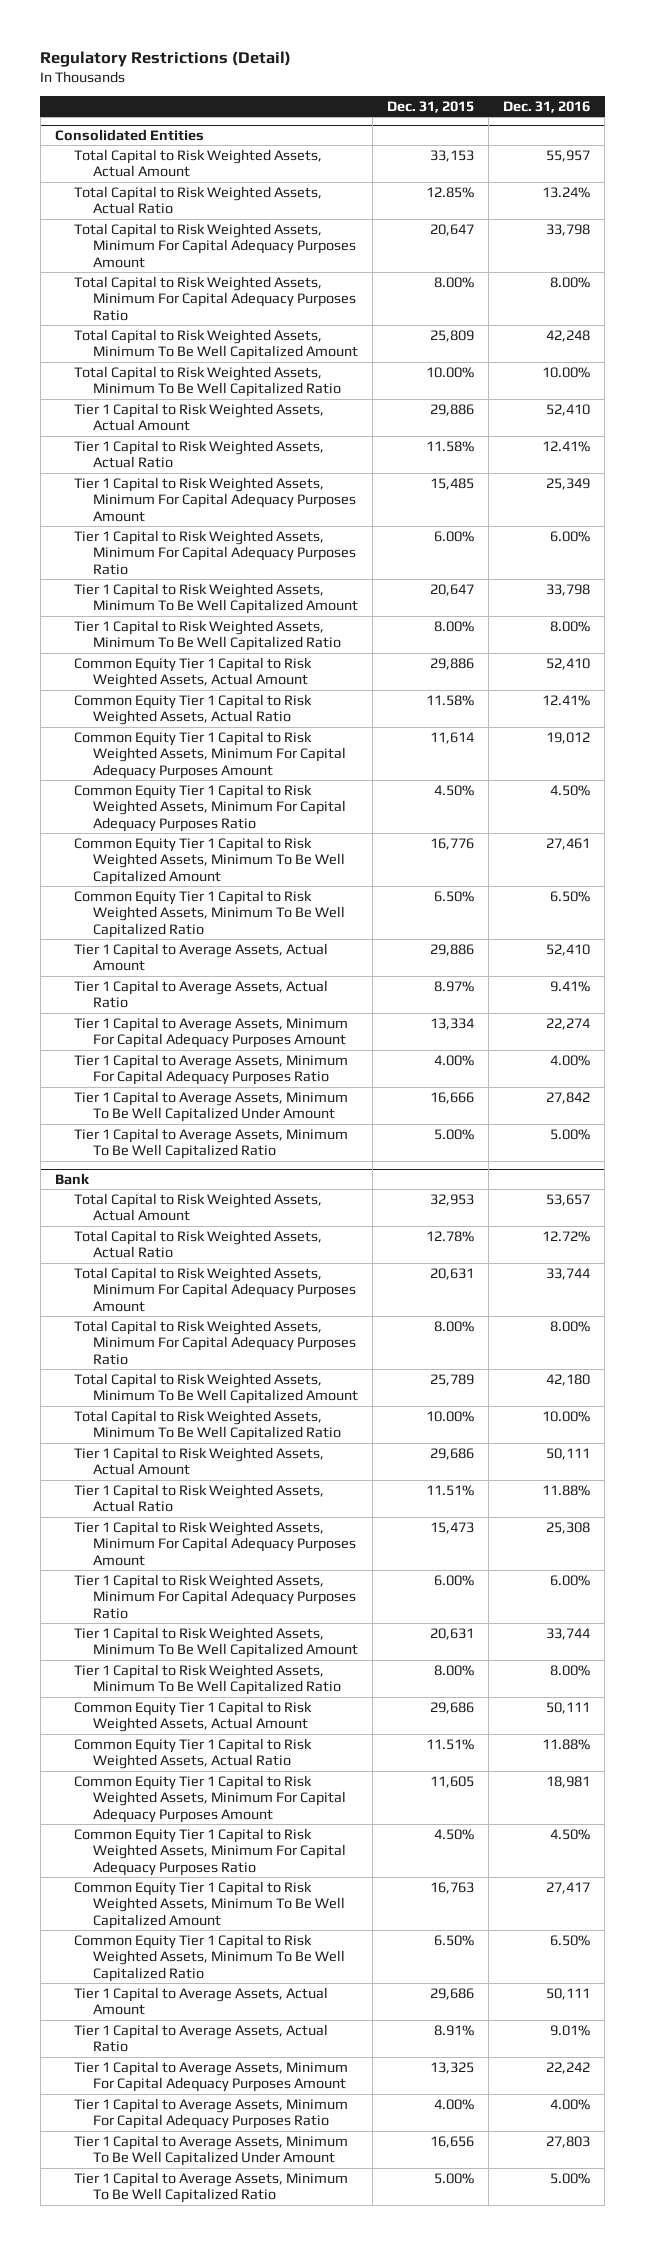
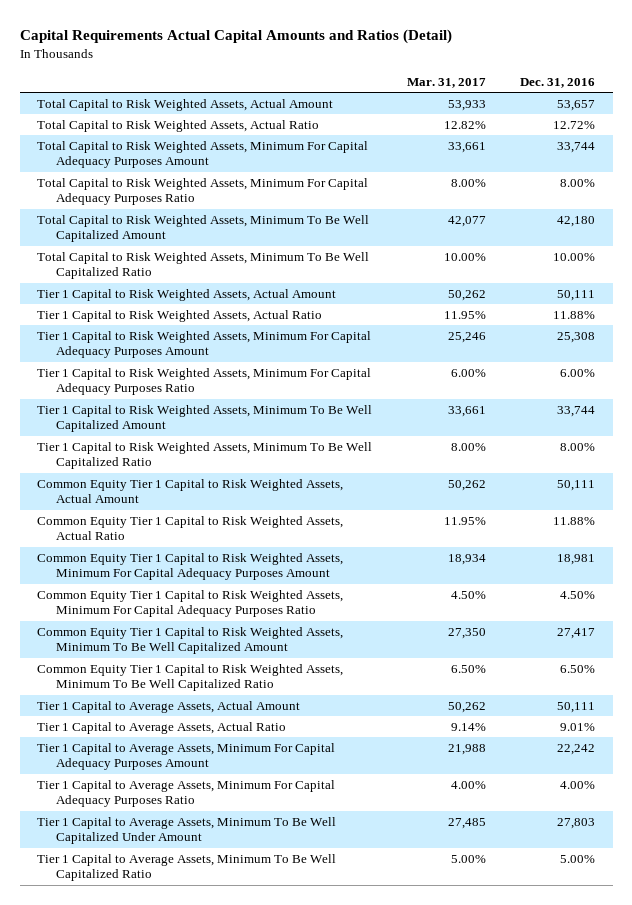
[40,50,292,67] Regulatory Restrictions (Detail) -> [19,28,452,44] Capital Requirements Actual Capital Amounts and Ratios (Detail)
[386,100,474,113] Dec. 31, 2015 -> none
none -> [406,77,486,88] Mar. 31, 2017
[55,129,205,142] Consolidated Entities -> none
[73,148,322,178] Total Capital to Risk Weighted Assets, Actual Amount -> none
[73,185,322,215] Total Capital to Risk Weighted Assets, Actual Ratio -> none
[73,222,356,268] Total Capital to Risk Weighted Assets, Minimum For Capital Adequacy Purposes Amount -> none
[73,275,356,321] Total Capital to Risk Weighted Assets, Minimum For Capital Adequacy Purposes Ratio -> none
[73,328,358,361] Total Capital to Risk Weighted Assets, Minimum To Be Well Capitalized Amount -> none
[73,365,341,398] Total Capital to Risk Weighted Assets, Minimum To Be Well Capitalized Ratio -> none
[73,402,324,432] Tier 1 Capital to Risk Weighted Assets, Actual Amount -> none
[73,439,324,469] Tier 1 Capital to Risk Weighted Assets, Actual Ratio -> none
[73,476,356,522] Tier 1 Capital to Risk Weighted Assets, Minimum For Capital Adequacy Purposes Amount -> none
[73,529,356,575] Tier 1 Capital to Risk Weighted Assets, Minimum For Capital Adequacy Purposes Ratio -> none
[73,582,358,615] Tier 1 Capital to Risk Weighted Assets, Minimum To Be Well Capitalized Amount -> none
[73,619,341,652] Tier 1 Capital to Risk Weighted Assets, Minimum To Be Well Capitalized Ratio -> none
[73,656,312,689] Common Equity Tier 1 Capital to Risk Weighted Assets, Actual Amount -> none
[73,693,312,726] Common Equity Tier 1 Capital to Risk Weighted Assets, Actual Ratio -> none
[73,730,346,779] Common Equity Tier 1 Capital to Risk Weighted Assets, Minimum For Capital Adequacy Purposes Amount -> none
[73,783,346,832] Common Equity Tier 1 Capital to Risk Weighted Assets, Minimum For Capital Adequacy Purposes Ratio -> none
[73,836,345,885] Common Equity Tier 1 Capital to Risk Weighted Assets, Minimum To Be Well Capitalized Amount -> none
[73,889,345,938] Common Equity Tier 1 Capital to Risk Weighted Assets, Minimum To Be Well Capitalized Ratio -> none
[73,942,328,972] Tier 1 Capital to Average Assets, Actual Amount -> none
[73,979,328,1009] Tier 1 Capital to Average Assets, Actual Ratio -> none
[73,1016,348,1049] Tier 1 Capital to Average Assets, Minimum For Capital Adequacy Purposes Amount -> none
[73,1053,348,1086] Tier 1 Capital to Average Assets, Minimum For Capital Adequacy Purposes Ratio -> none
[73,1090,348,1123] Tier 1 Capital to Average Assets, Minimum To Be Well Capitalized Under Amount -> none
[73,1127,348,1160] Tier 1 Capital to Average Assets, Minimum To Be Well Capitalized Ratio -> none
[55,1173,91,1186] Bank -> none

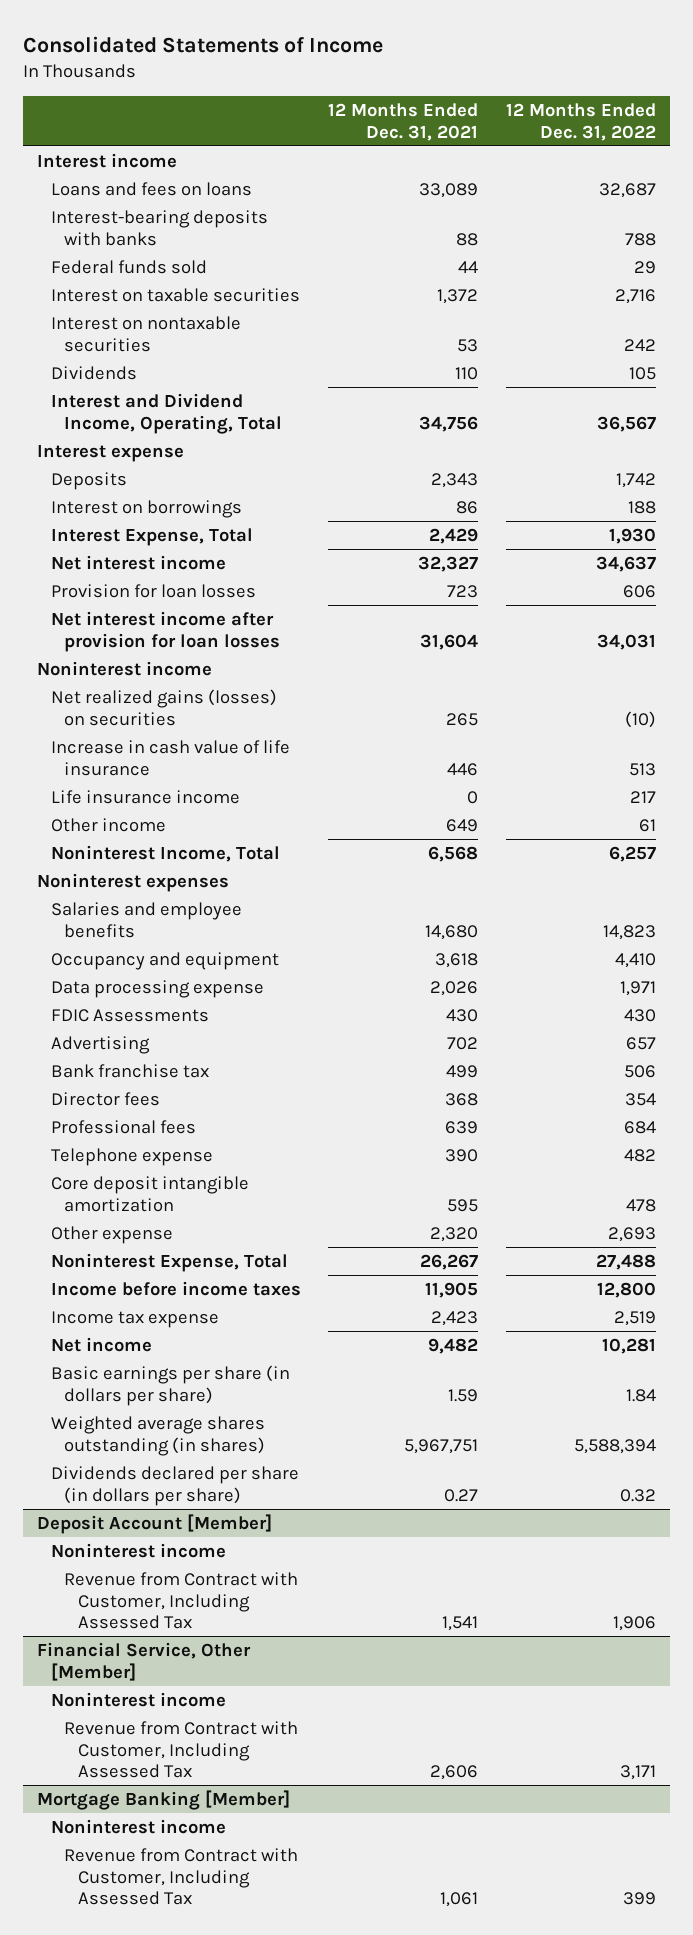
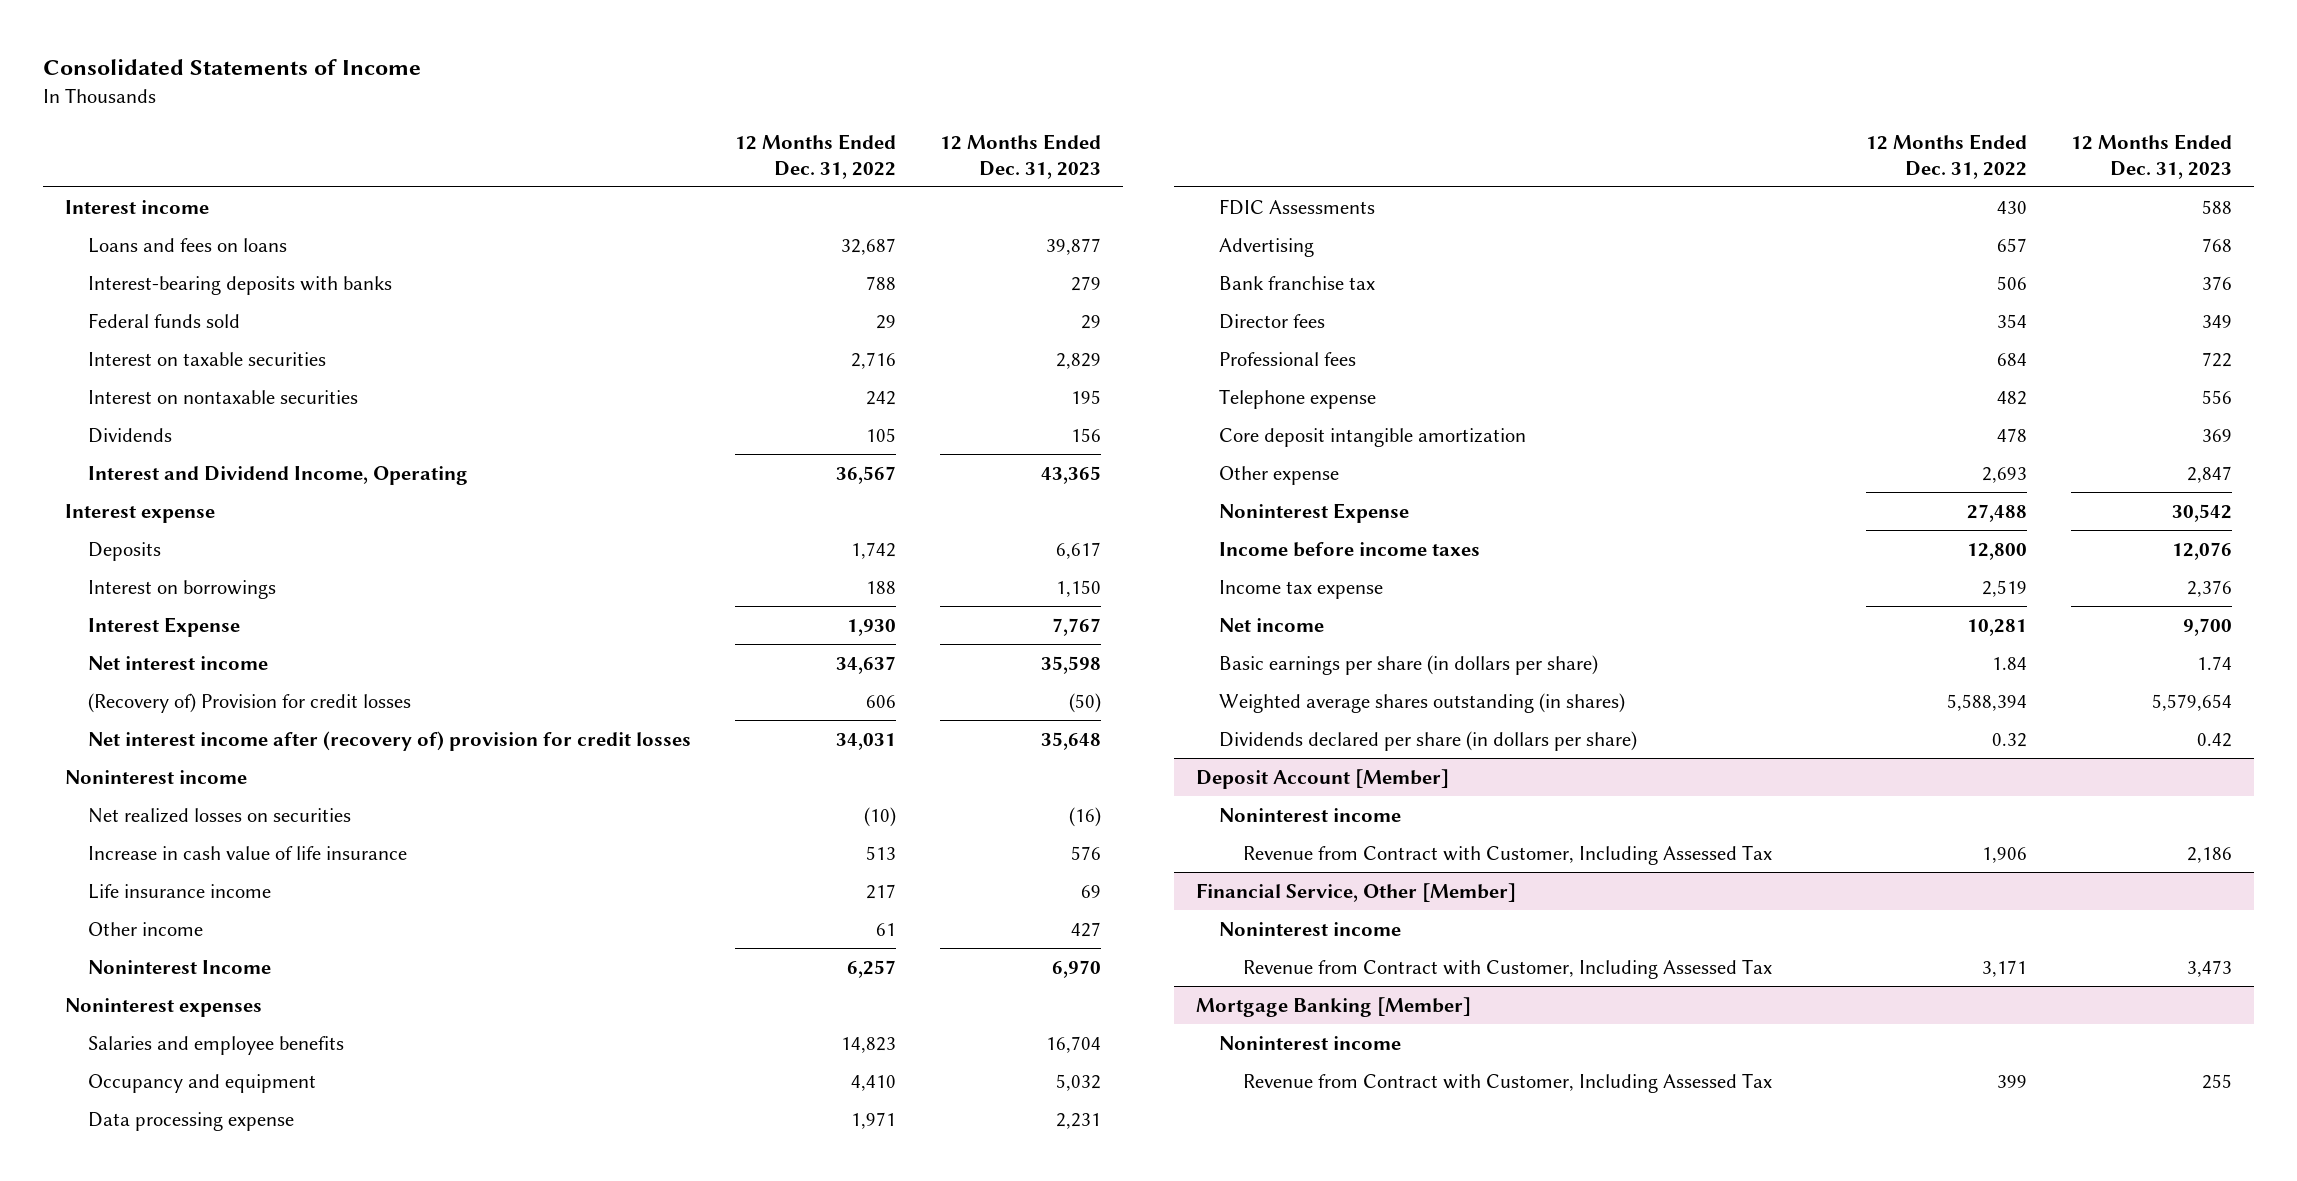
[328,103,479,141] 12 Months Ended Dec. 31, 2021 -> none
none -> [939,134,1101,179] 12 Months Ended Dec. 31, 2023
[50,392,283,434] Interest and Dividend Income, Operating, Total -> [88,465,469,485] Interest and Dividend Income, Operating
[50,527,253,546] Interest Expense, Total -> [88,616,241,637] Interest Expense
[50,583,256,598] Provision for loan losses -> none
none -> [88,692,412,713] (Recovery of) Provision for credit losses
[50,610,281,652] Net interest income after provision for loan losses -> [88,730,692,751] Net interest income after (recovery of) provision for credit losses
[50,688,277,726] Net realized gains (losses) on securities -> [88,807,352,823] Net realized losses on securities
[50,844,280,862] Noninterest Income, Total -> [88,959,272,974] Noninterest Income
[50,1252,288,1272] Noninterest Expense, Total -> [1219,502,1410,523] Noninterest Expense

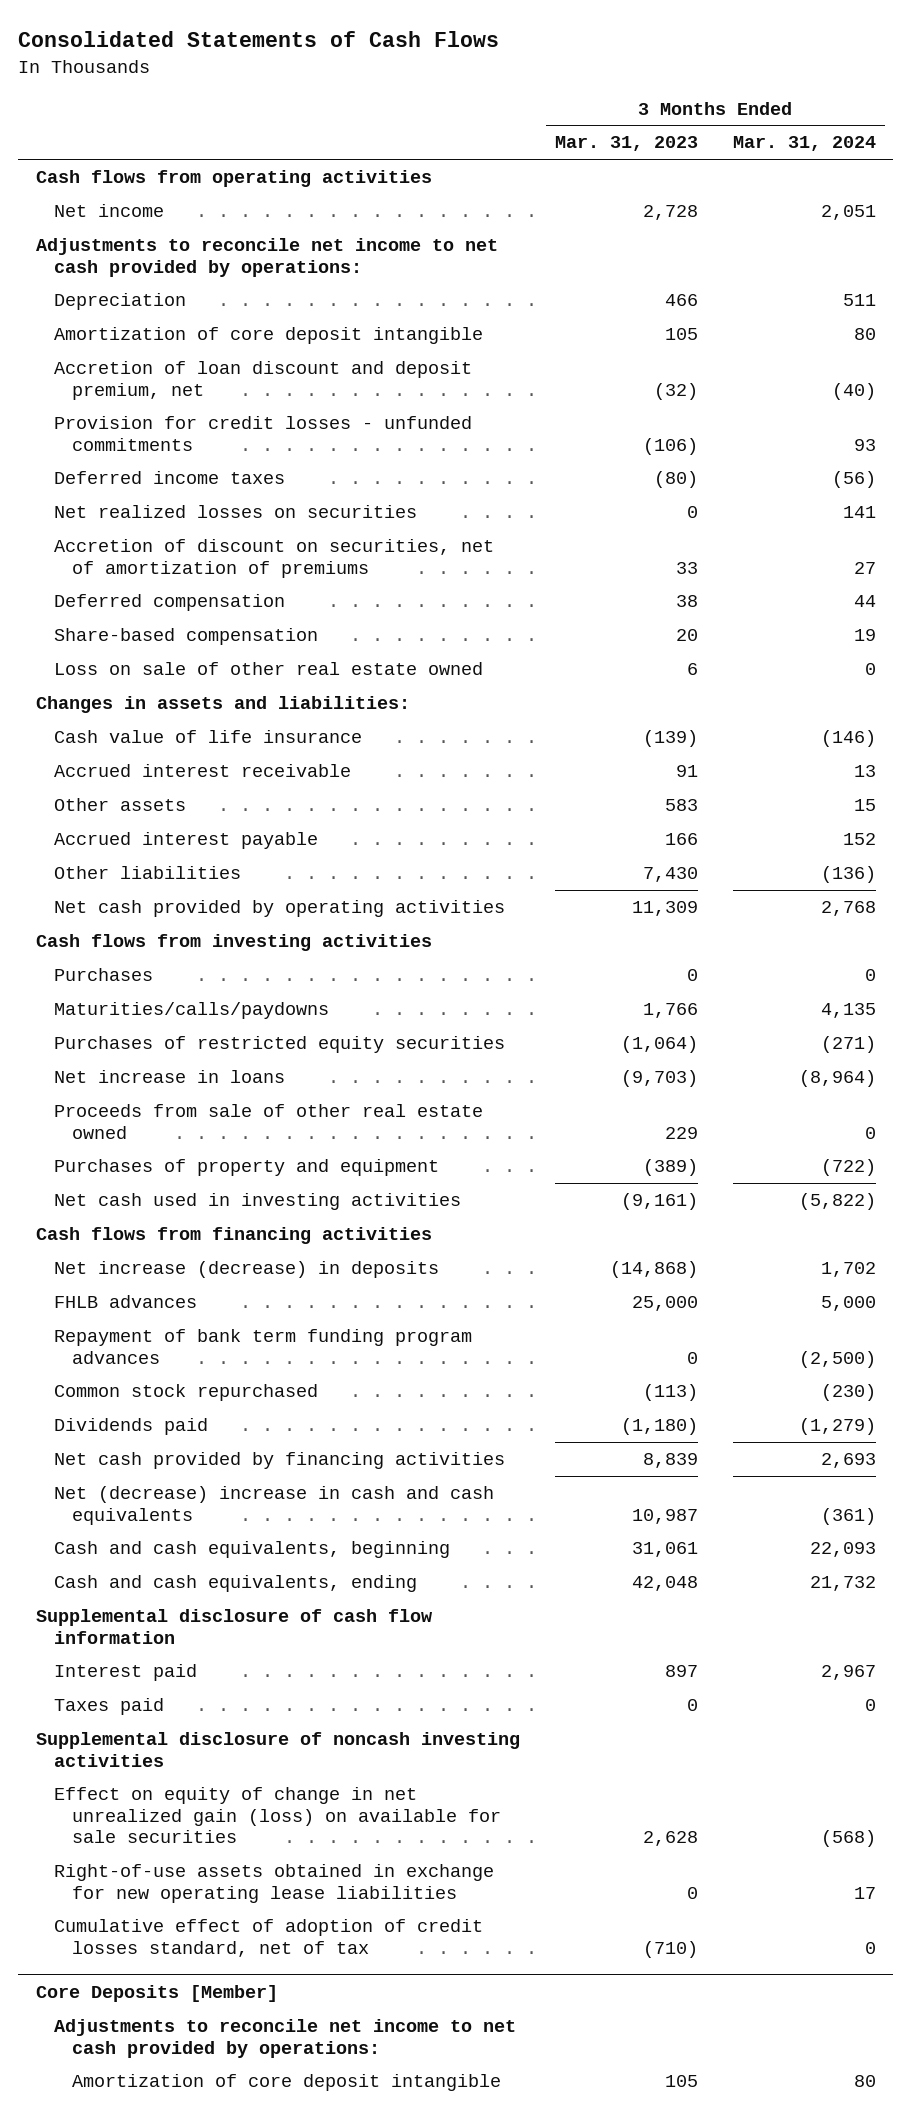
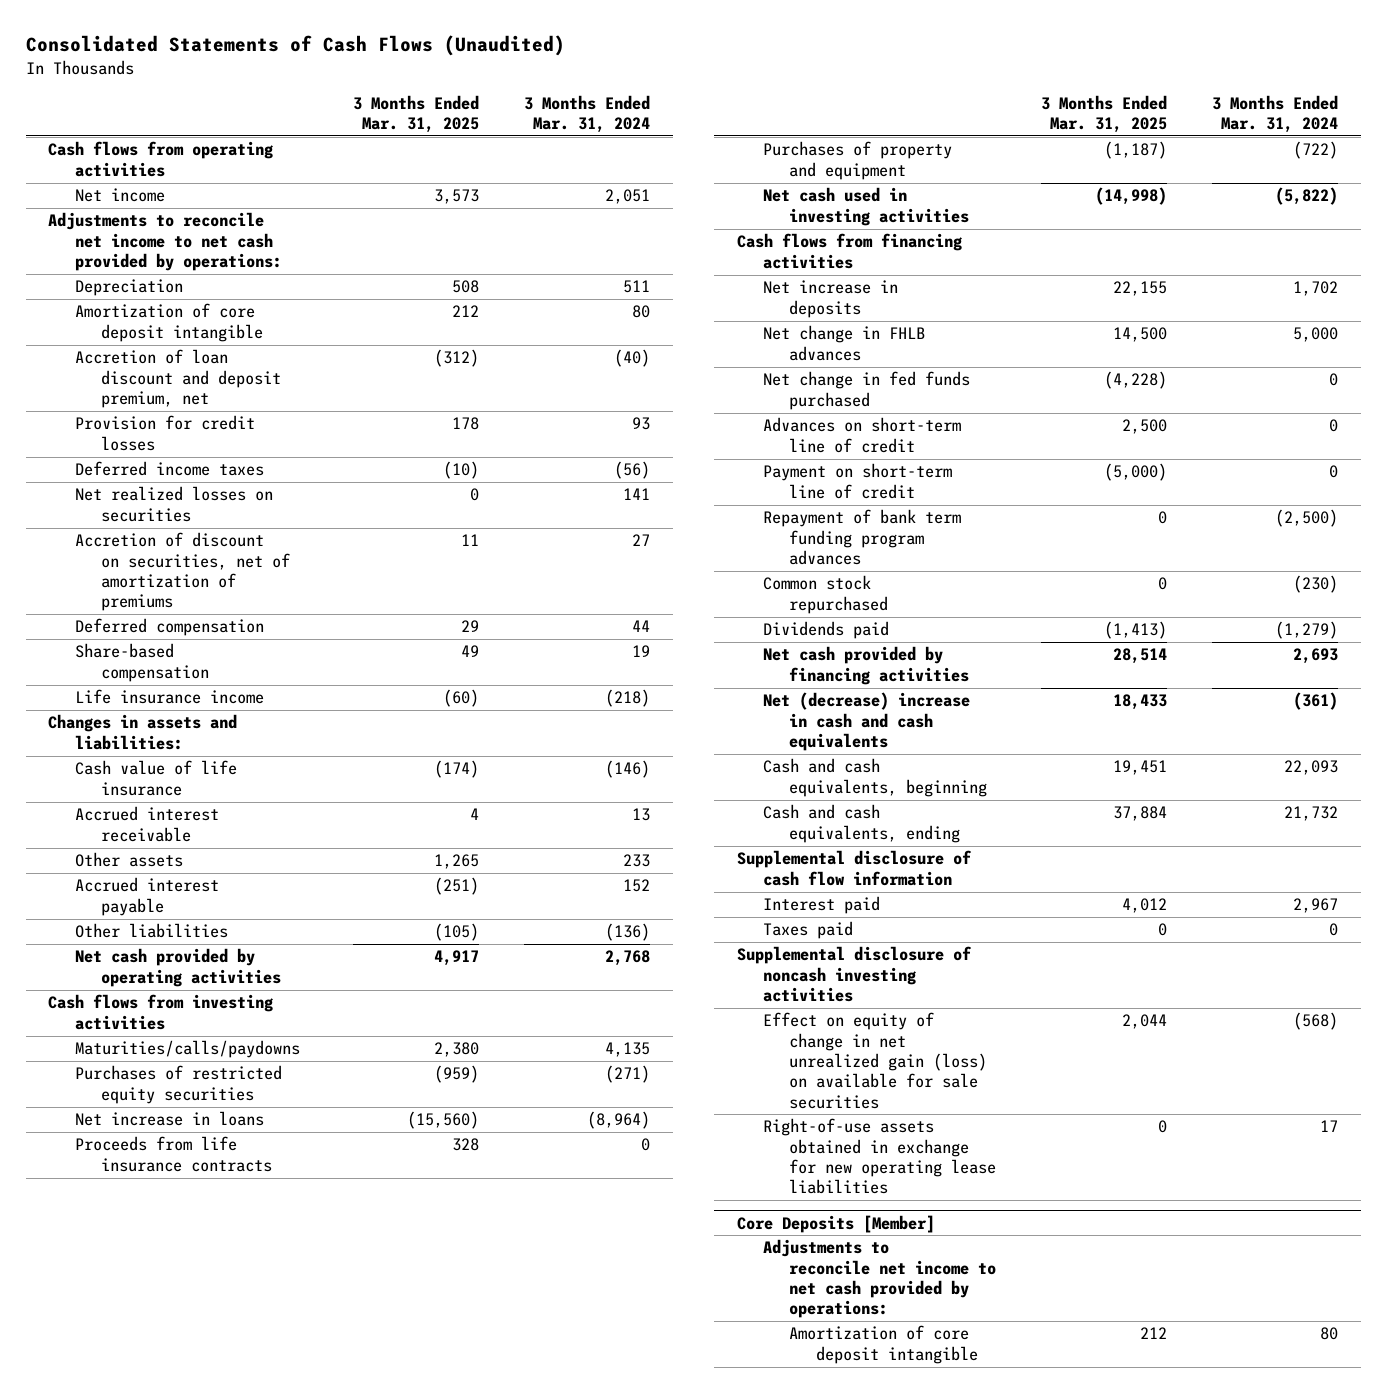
[18,31,500,48] Consolidated Statements of Cash Flows -> [25,35,565,57] Consolidated Statements of Cash Flows (Unaudited)
[554,136,698,152] Mar. 31, 2023 -> none
none -> [353,94,480,133] 3 Months Ended Mar. 31, 2025
[54,416,473,451] Provision for credit losses - unfunded commitments -> [74,415,255,451] Provision for credit losses
[54,662,484,676] Loss on sale of other real estate owned -> none
none -> [74,689,264,705] Life insurance income
[853,799,876,812] 15 -> [623,854,651,868] 233
[54,968,154,982] Purchases -> none
[54,1104,484,1139] Proceeds from sale of other real estate owned -> none
none -> [74,1136,273,1172] Proceeds from life insurance contracts
[54,1261,440,1279] Net increase (decrease) in deposits -> [762,280,898,318] Net increase in deposits
[54,1295,198,1309] FHLB advances -> [762,325,925,361] Net change in FHLB advances
none -> [762,371,970,410] Net change in fed funds purchased
none -> [762,417,961,453] Advances on short-term line of credit
none -> [762,463,952,499] Payment on short-term line of credit
[54,1919,484,1957] Cumulative effect of adoption of credit losses standard, net of tax -> none

